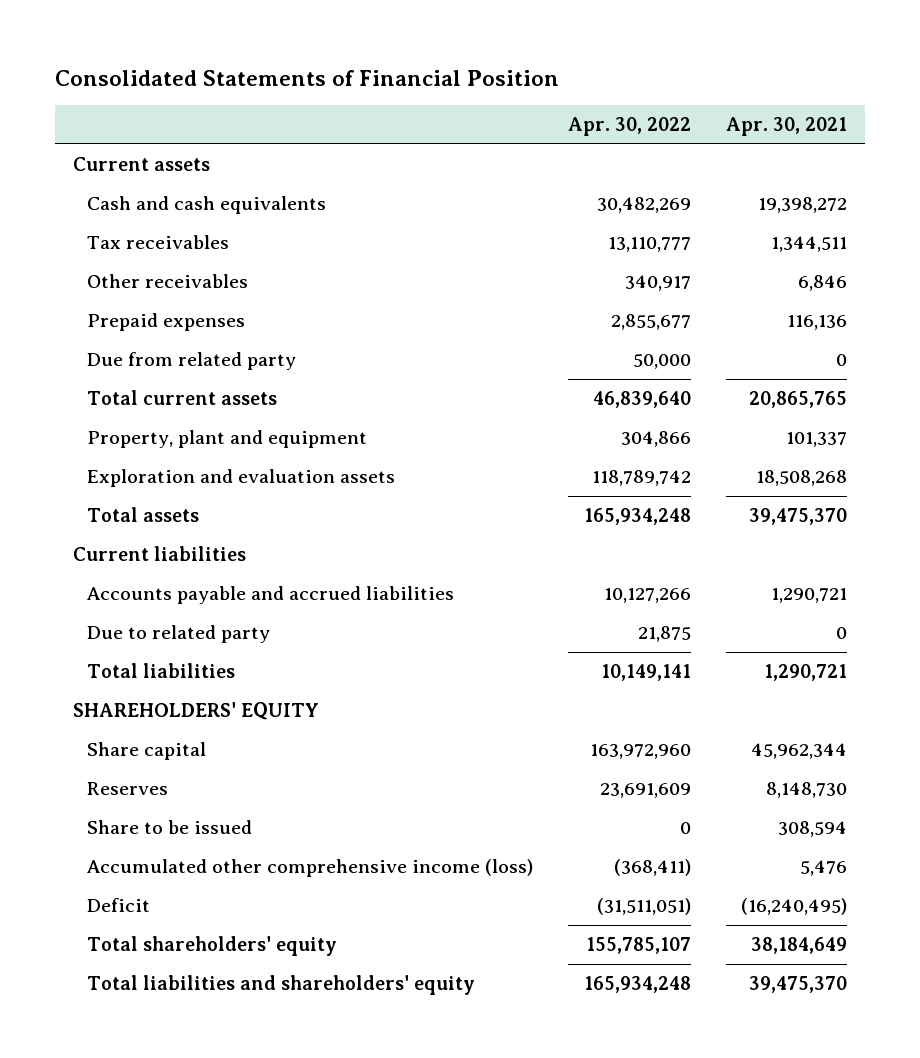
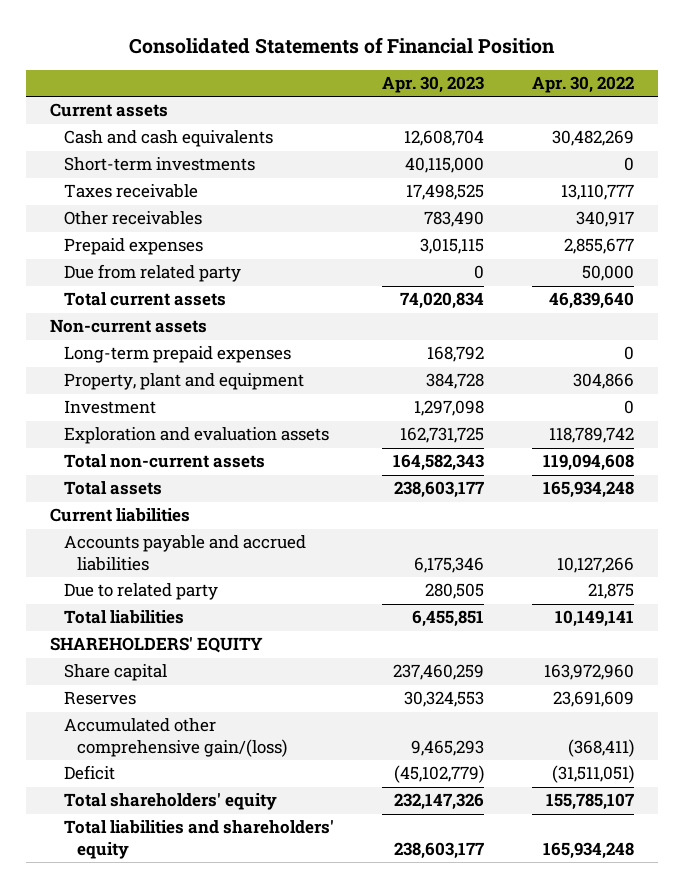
[726,117,848,137] Apr. 30, 2021 -> none
none -> [381,76,484,94] Apr. 30, 2023
none -> [63,157,255,172] Short-term investments
[87,235,230,250] Tax receivables -> [63,184,198,199] Taxes receivable
none -> [50,319,208,334] Non-current assets
none -> [63,346,291,364] Long-term prepaid expenses
none -> [63,400,156,415] Investment
none -> [63,454,265,469] Total non-current assets
[87,820,253,835] Share to be issued -> none
[87,859,534,878] Accumulated other comprehensive income (loss) -> [63,718,288,758] Accumulated other comprehensive gain/(loss)

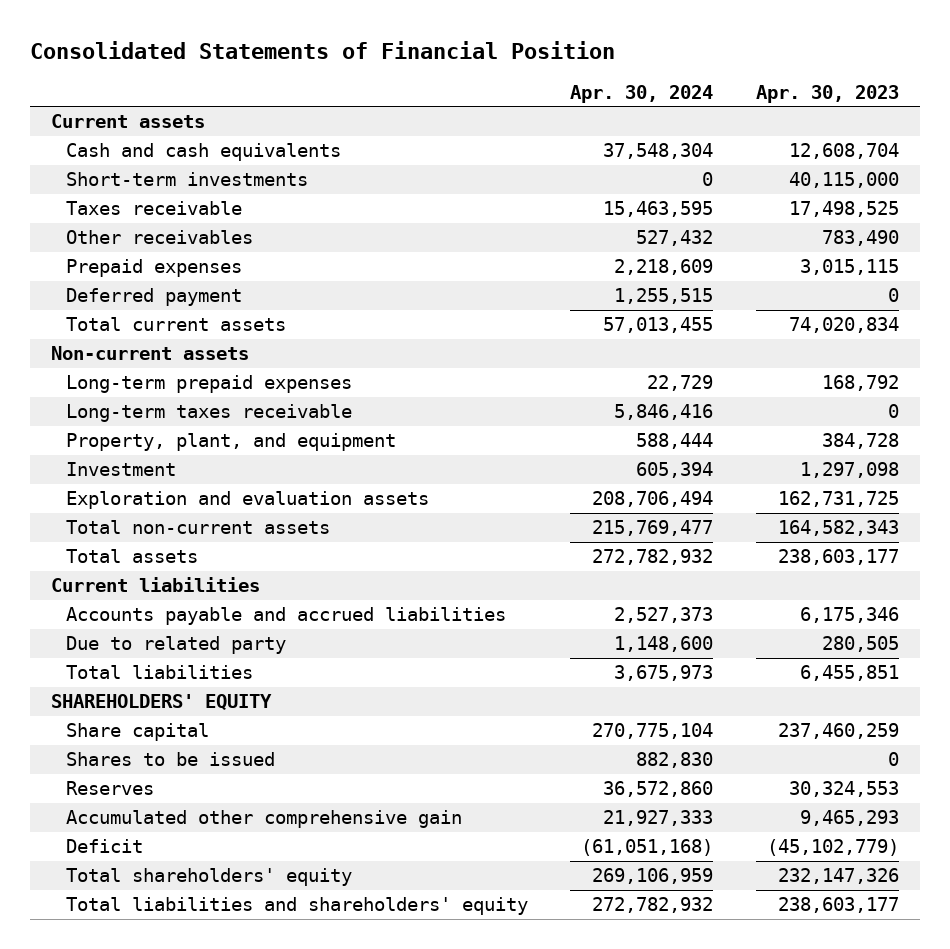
[532,76,635,94] Apr. 30, 2022 -> none
none -> [570,84,714,103] Apr. 30, 2024
[63,264,241,283] Due from related party -> none
none -> [65,288,242,307] Deferred payment
none -> [65,404,352,423] Long-term taxes receivable
[63,373,304,391] Property, plant and equipment -> [65,433,396,452] Property, plant, and equipment
none -> [65,752,275,767] Shares to be issued
[63,718,288,758] Accumulated other comprehensive gain/(loss) -> [65,810,462,829] Accumulated other comprehensive gain

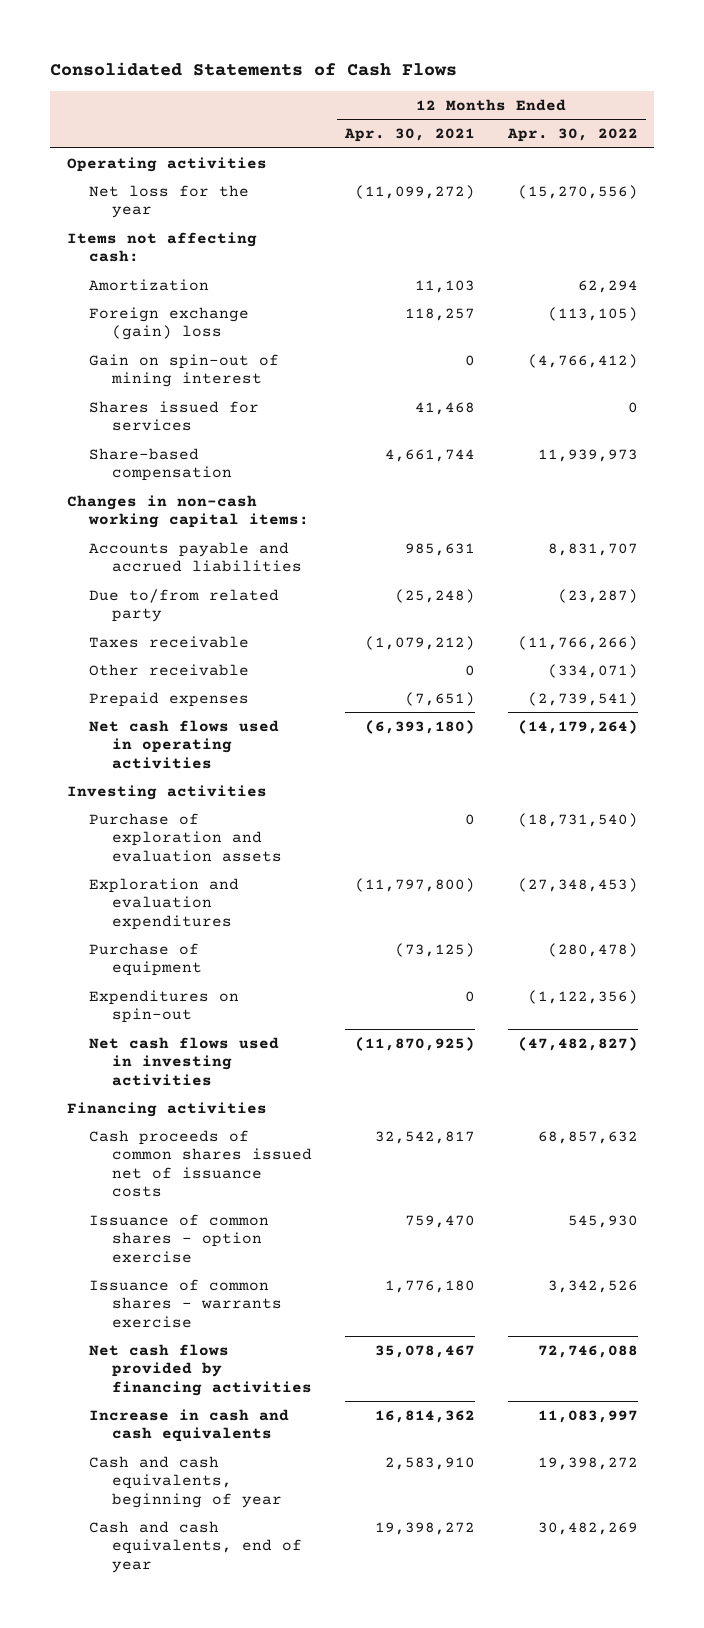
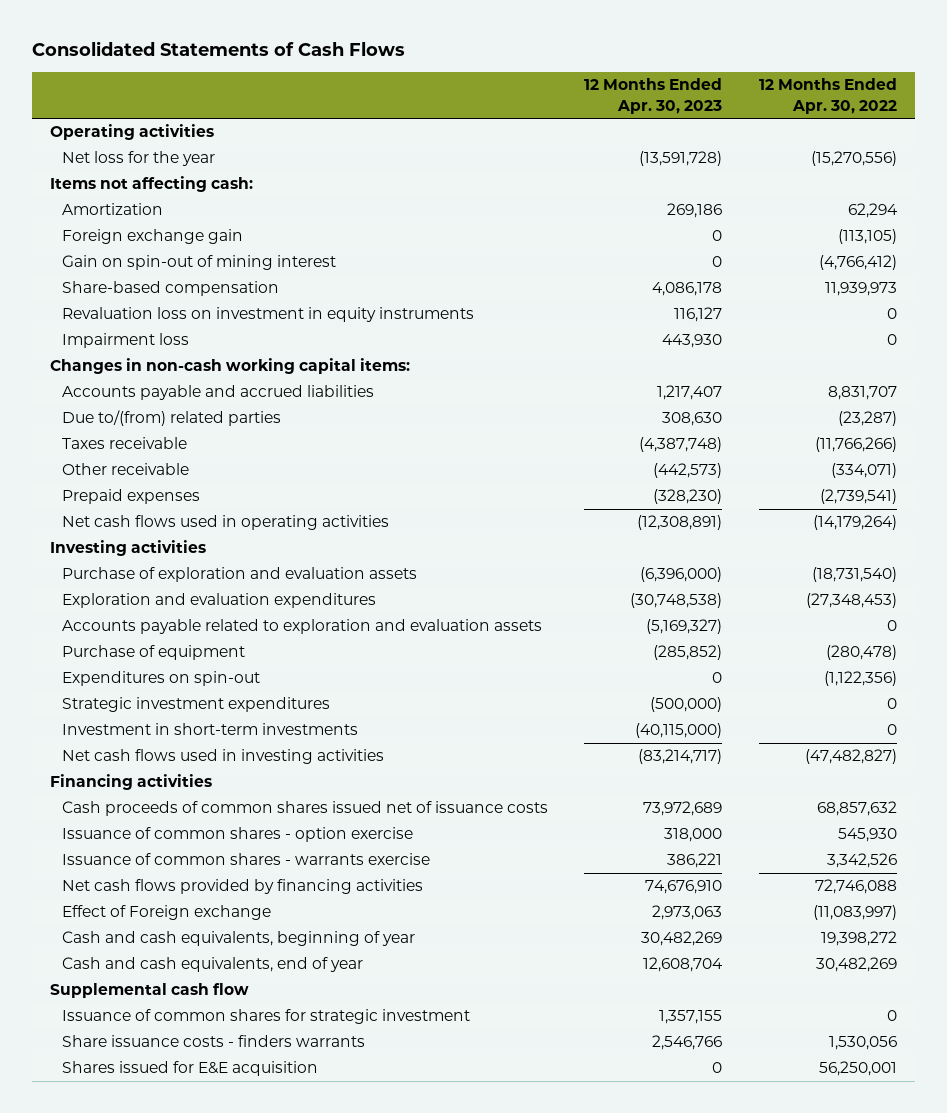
[344,128,476,143] Apr. 30, 2021 -> none
none -> [584,78,723,114] 12 Months Ended Apr. 30, 2023
[89,306,250,341] Foreign exchange (gain) loss -> [62,229,244,245] Foreign exchange gain
[89,400,260,432] Shares issued for services -> none
none -> [62,307,475,323] Revaluation loss on investment in equity instruments
none -> [62,333,190,349] Impairment loss
[89,588,280,623] Due to/from related party -> [62,410,282,427] Due to/(from) related parties
none -> [62,619,543,635] Accounts payable related to exploration and evaluation assets
none -> [62,697,331,713] Strategic investment expenditures
none -> [62,723,359,736] Investment in short-term investments
[89,1408,290,1443] Increase in cash and cash equivalents -> none
none -> [62,905,272,921] Effect of Foreign exchange
none -> [50,983,250,999] Supplemental cash flow
none -> [62,1009,471,1025] Issuance of common shares for strategic investment
none -> [62,1035,366,1048] Share issuance costs - finders warrants
none -> [62,1061,319,1077] Shares issued for E&E acquisition

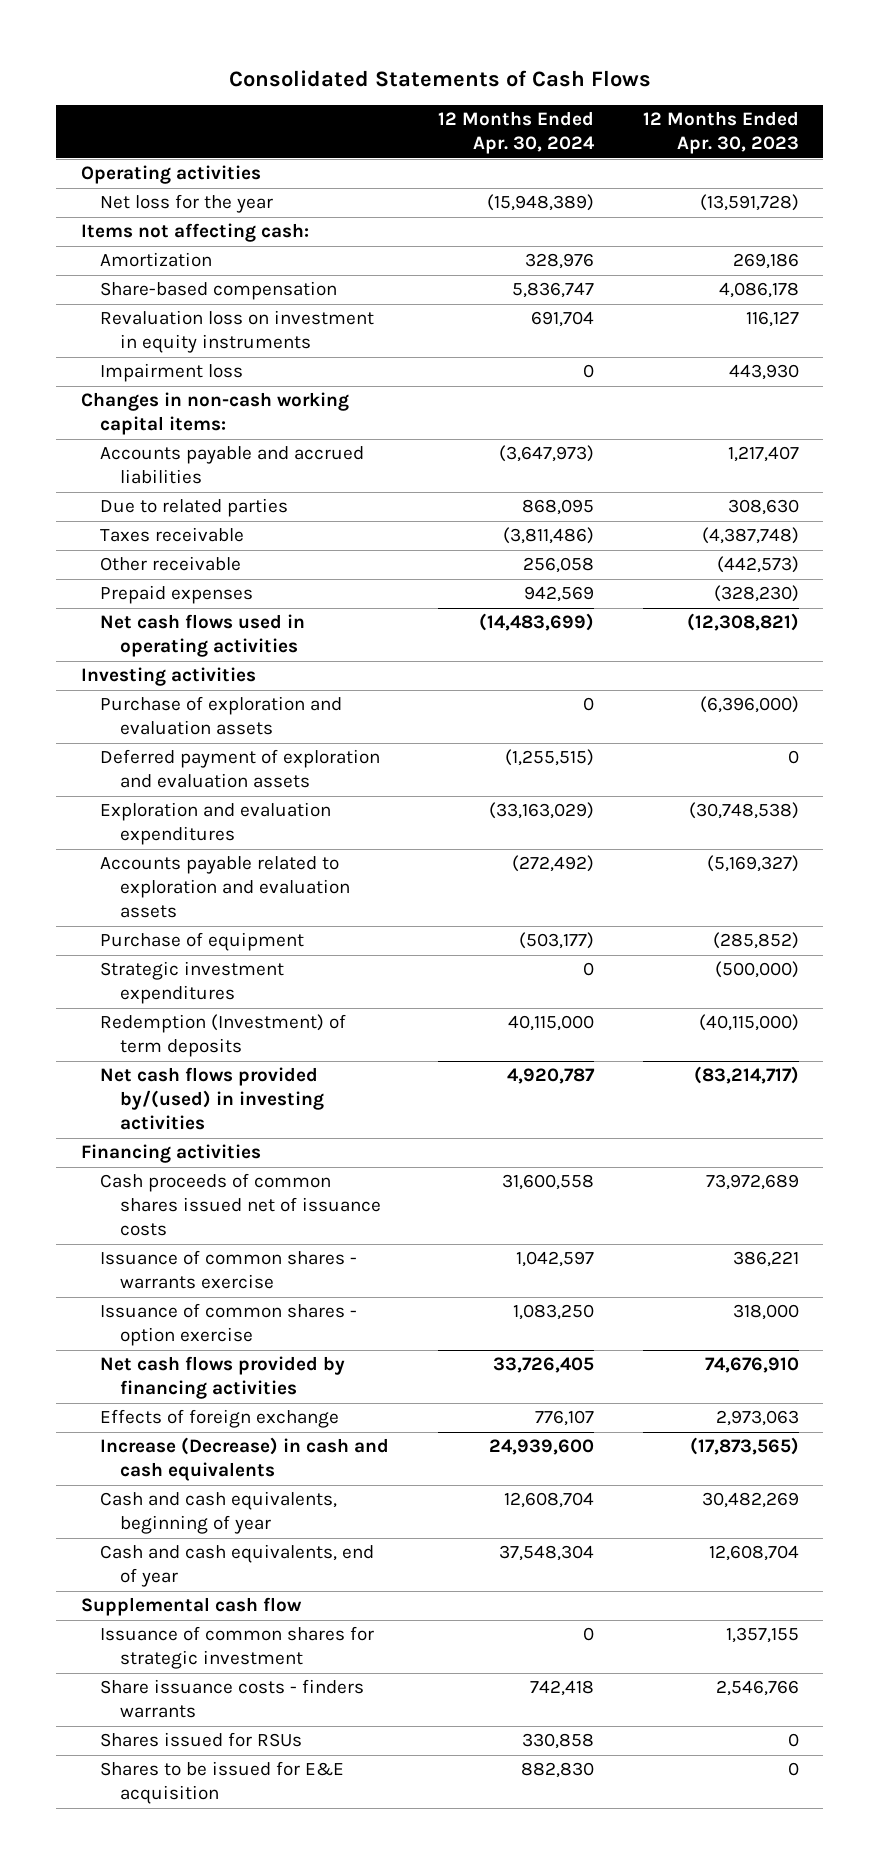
[758,78,897,114] 12 Months Ended Apr. 30, 2022 -> none
none -> [437,111,595,155] 12 Months Ended Apr. 30, 2024
[62,229,244,245] Foreign exchange gain -> none
[62,255,337,271] Gain on spin-out of mining interest -> none
[62,410,282,427] Due to/(from) related parties -> [100,498,289,518] Due to related parties
[637,515,723,531] (12,308,891) -> [686,613,799,632] (12,308,821)
none -> [100,749,381,789] Deferred payment of exploration and evaluation assets
[62,671,261,687] Expenditures on spin-out -> none
[62,723,359,736] Investment in short-term investments -> [100,1014,347,1058] Redemption (Investment) of term deposits
[62,749,385,765] Net cash flows used in investing activities -> [100,1067,324,1131] Net cash flows provided by/(used) in investing activities
[62,827,414,843] Issuance of common shares - option exercise -> [100,1303,358,1347] Issuance of common shares - option exercise
[62,905,272,921] Effect of Foreign exchange -> [100,1409,340,1429] Effects of foreign exchange
none -> [100,1437,390,1482] Increase (Decrease) in cash and cash equivalents
none -> [100,1732,303,1748] Shares issued for RSUs
[62,1061,319,1077] Shares issued for E&E acquisition -> [100,1761,345,1805] Shares to be issued for E&E acquisition

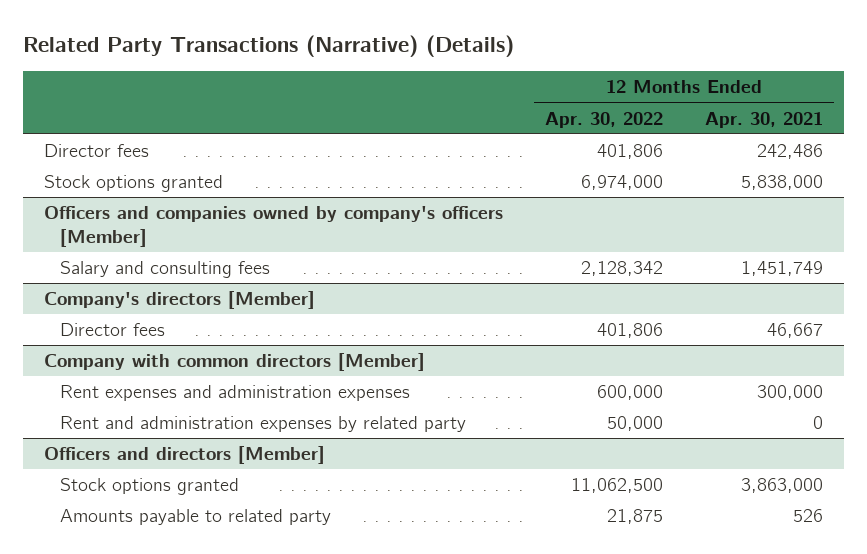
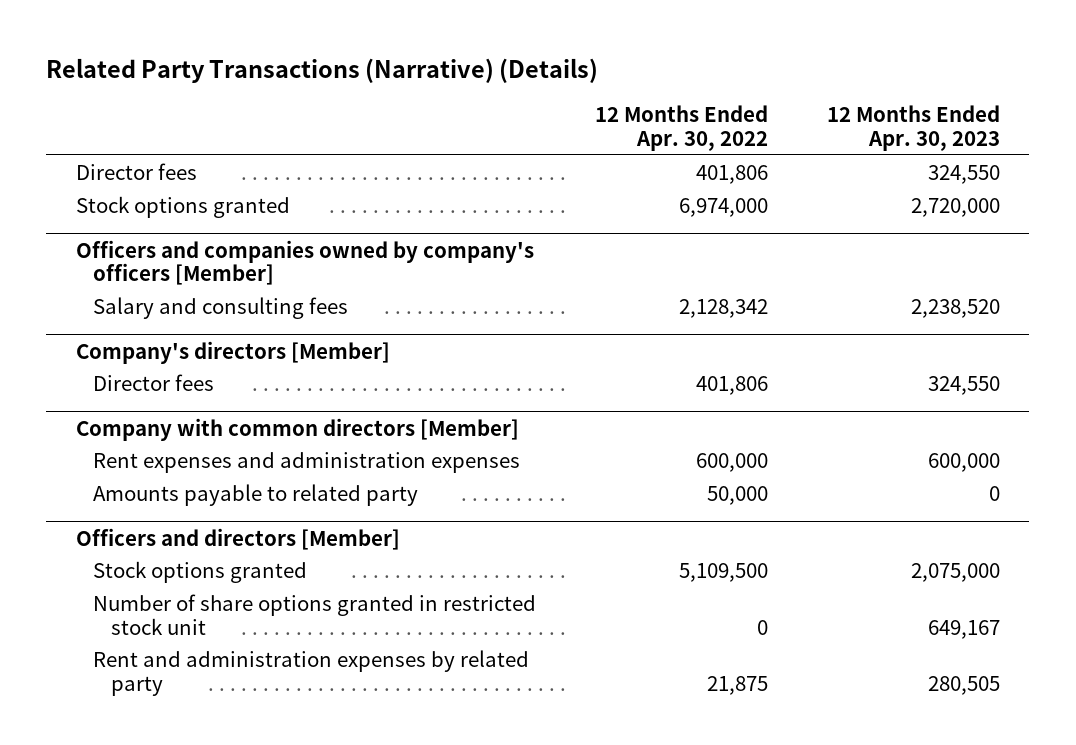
[705,111,824,128] Apr. 30, 2021 -> none
none -> [826,105,1000,152] 12 Months Ended Apr. 30, 2023
[59,416,466,433] Rent and administration expenses by related party -> none
none -> [93,483,419,506] Amounts payable to related party
[570,478,663,494] 11,062,500 -> [678,562,768,582] 5,109,500
none -> [93,593,537,635] Number of share options granted in restricted stock unit
[59,509,331,526] Amounts payable to related party -> [93,649,530,696] Rent and administration expenses by related party

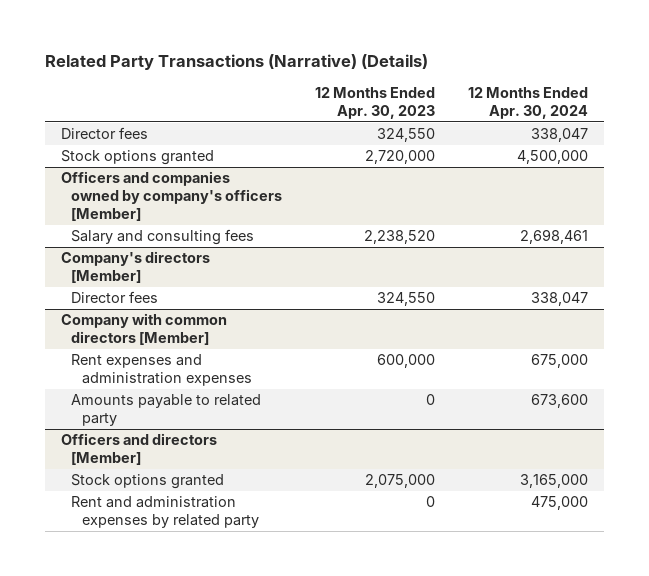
[594,105,768,152] 12 Months Ended Apr. 30, 2022 -> none
none -> [467,86,588,119] 12 Months Ended Apr. 30, 2024
[93,593,537,635] Number of share options granted in restricted stock unit -> none
[927,675,1000,695] 280,505 -> [426,496,436,508] 0

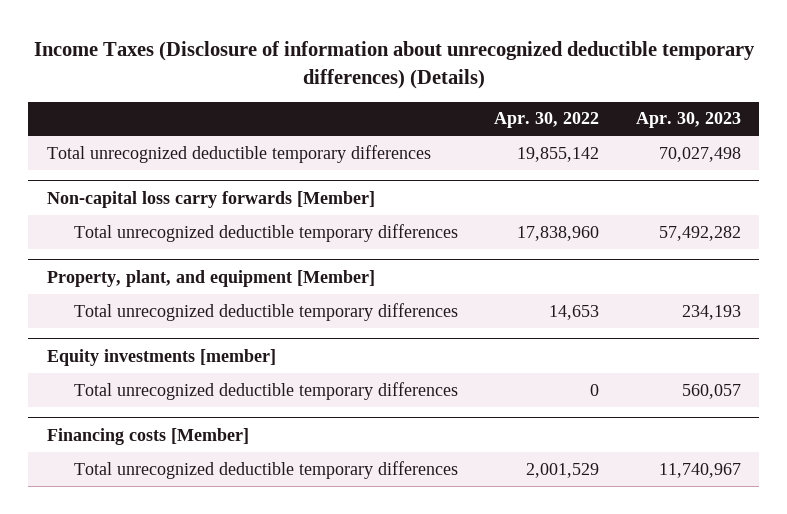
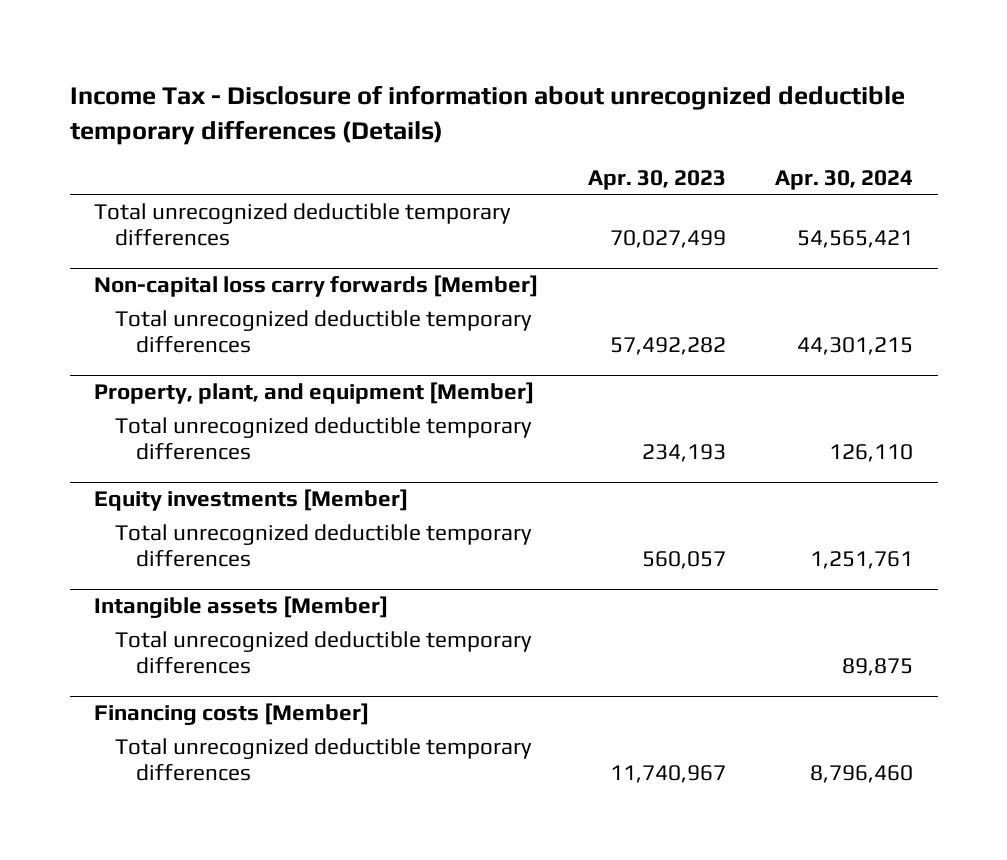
[33,41,755,89] Income Taxes (Disclosure of information about unrecognized deductible temporary differences) (Details) -> [69,85,905,145] Income Tax - Disclosure of information about unrecognized deductible temporary differences (Details)
[494,112,600,129] Apr. 30, 2022 -> none
none -> [774,169,913,190] Apr. 30, 2024
[658,146,741,162] 70,027,498 -> [609,230,726,249] 70,027,499
[46,348,276,366] Equity investments [member] -> [94,489,409,512] Equity investments [Member]
none -> [94,596,389,619] Intangible assets [Member]
none -> [115,630,533,675] Total unrecognized deductible temporary differences

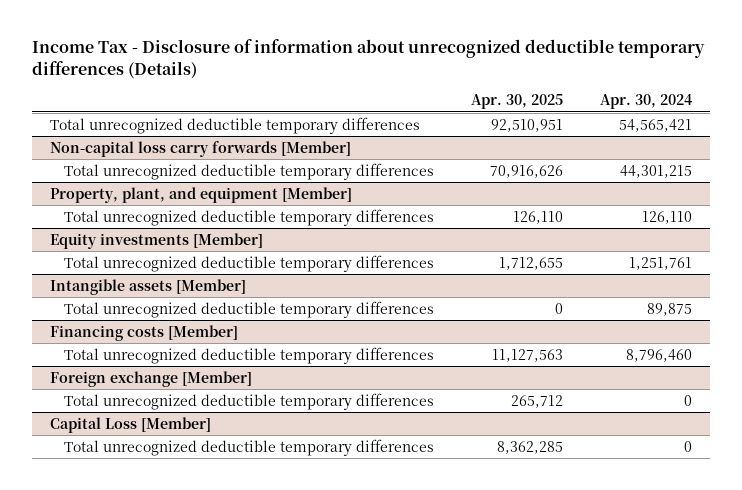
[587,169,726,190] Apr. 30, 2023 -> none
none -> [471,94,564,110] Apr. 30, 2025
none -> [50,370,253,387] Foreign exchange [Member]
none -> [64,392,435,410] Total unrecognized deductible temporary differences
none -> [50,416,212,433] Capital Loss [Member]
none -> [64,438,435,456] Total unrecognized deductible temporary differences

